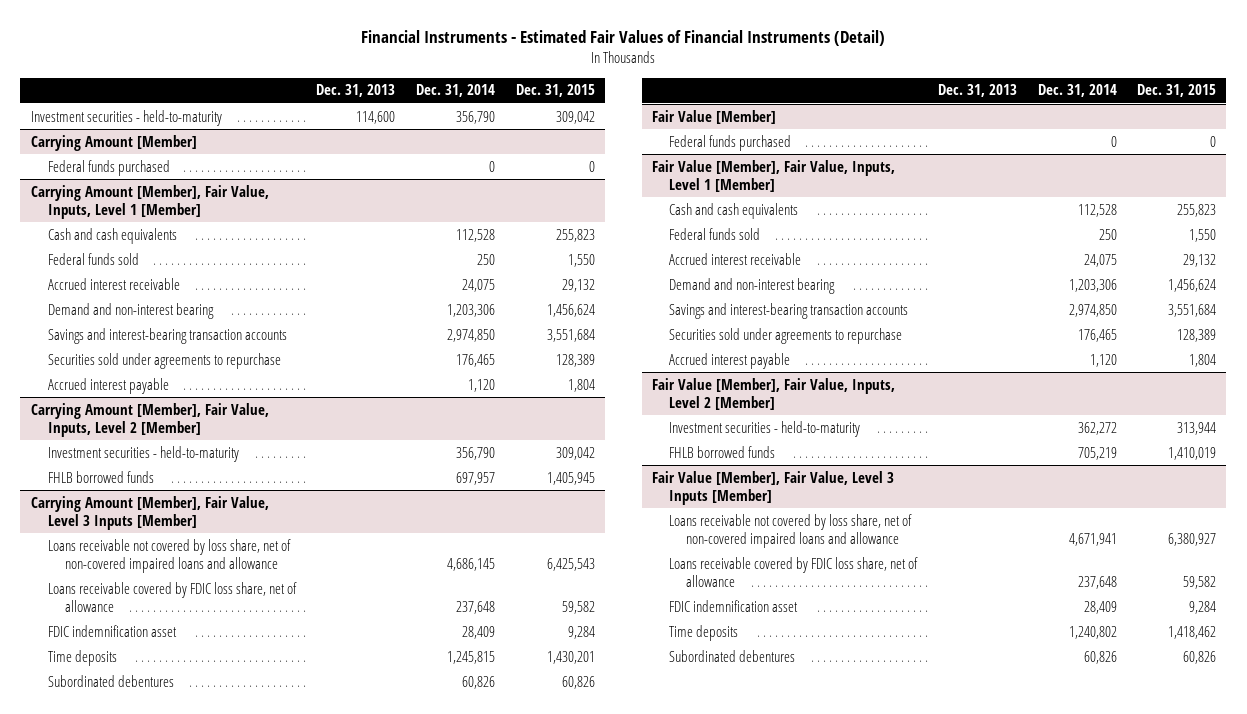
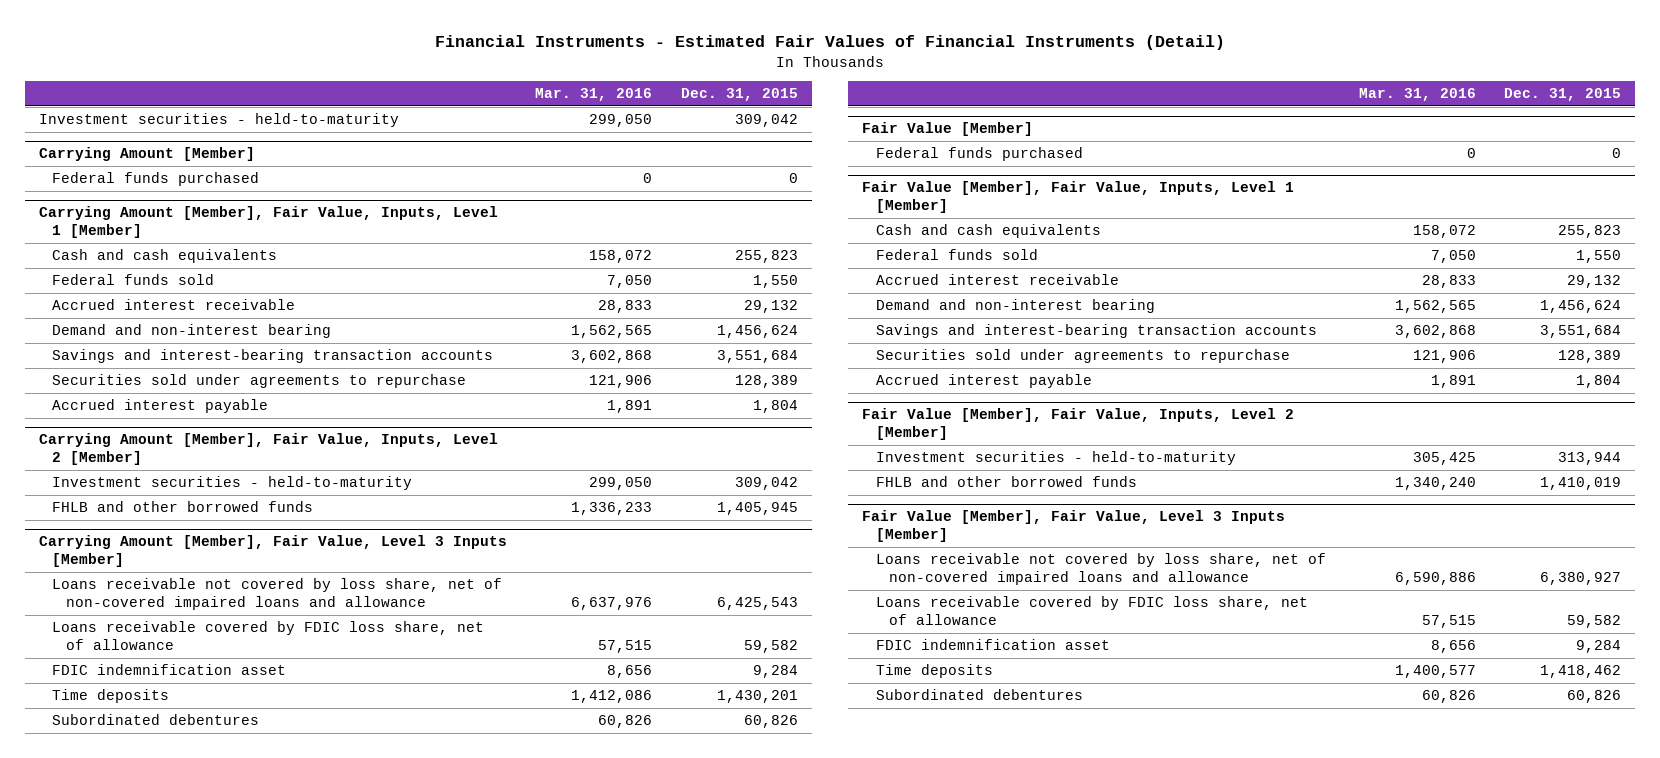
[316,84,396,98] Dec. 31, 2013 -> none
[415,84,495,98] Dec. 31, 2014 -> none
none -> [535,88,653,102] Mar. 31, 2016
[47,470,154,483] FHLB borrowed funds -> [52,501,314,513] FHLB and other borrowed funds
[669,445,776,458] FHLB borrowed funds -> [875,476,1137,488] FHLB and other borrowed funds

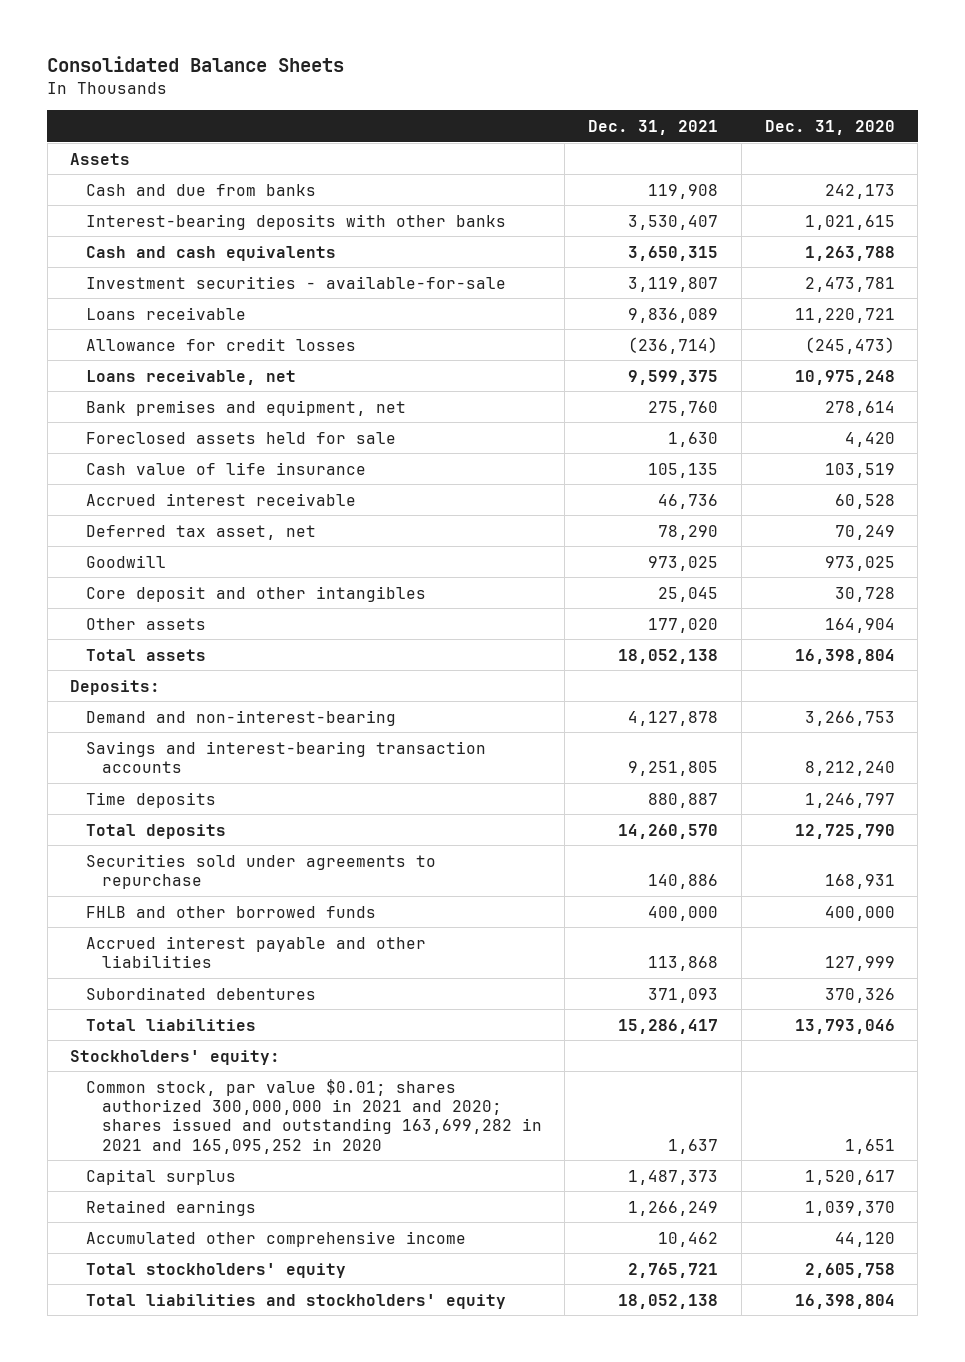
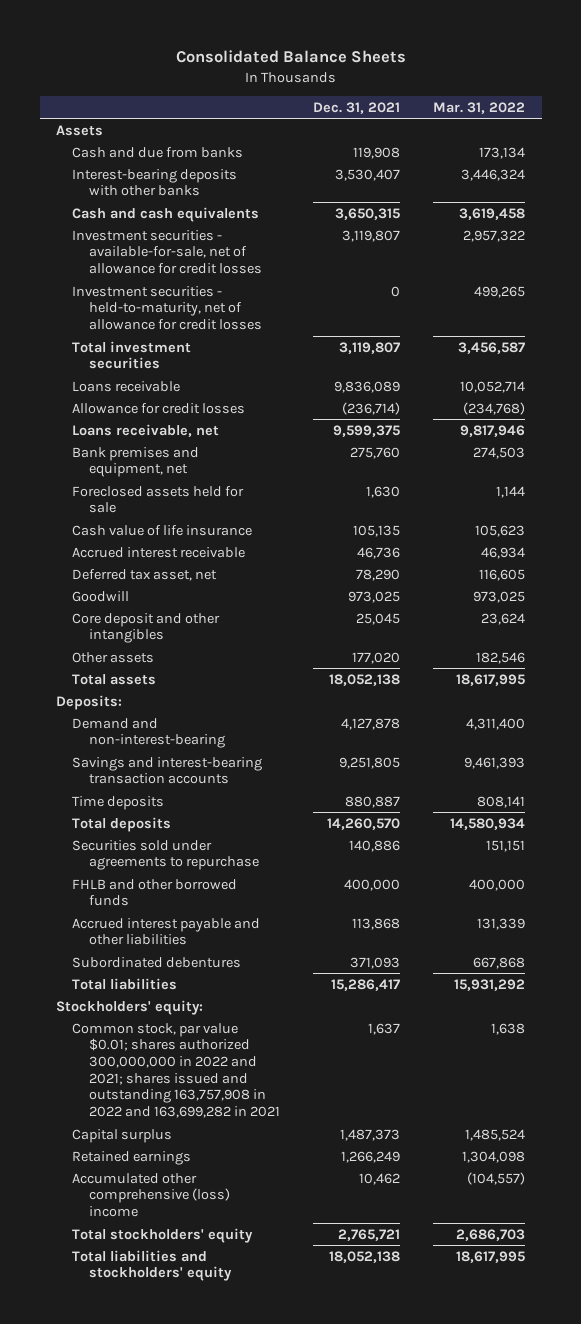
[764,119,895,135] Dec. 31, 2020 -> none
none -> [433,101,526,114] Mar. 31, 2022
[85,275,506,289] Investment securities - available-for-sale -> [72,229,262,275] Investment securities - available-for-sale, net of allowance for credit losses
none -> [72,285,262,331] Investment securities - held-to-maturity, net of allowance for credit losses
none -> [72,340,192,370] Total investment securities
[85,1078,542,1154] Common stock, par value $0.01; shares authorized 300,000,000 in 2021 and 2020; shares issued and outstanding 163,699,282 in 2021 and 165,095,252 in 2020 -> [72,1022,280,1119] Common stock, par value $0.01; shares authorized 300,000,000 in 2022 and 2021; shares issued and outstanding 163,757,908 in 2022 and 163,699,282 in 2021
[85,1230,466,1247] Accumulated other comprehensive income -> [72,1172,230,1218] Accumulated other comprehensive (loss) income

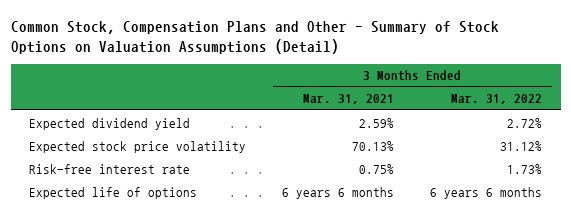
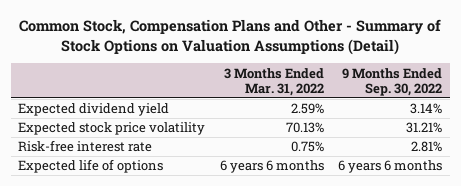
[303,94,395,105] Mar. 31, 2021 -> none
none -> [342,67,443,97] 9 Months Ended Sep. 30, 2022
[507,117,543,128] 2.72% -> [290,103,324,115] 2.59%
[500,140,543,151] 31.12% -> [285,122,324,134] 70.13%
[507,163,543,174] 1.73% -> [290,141,324,153] 0.75%

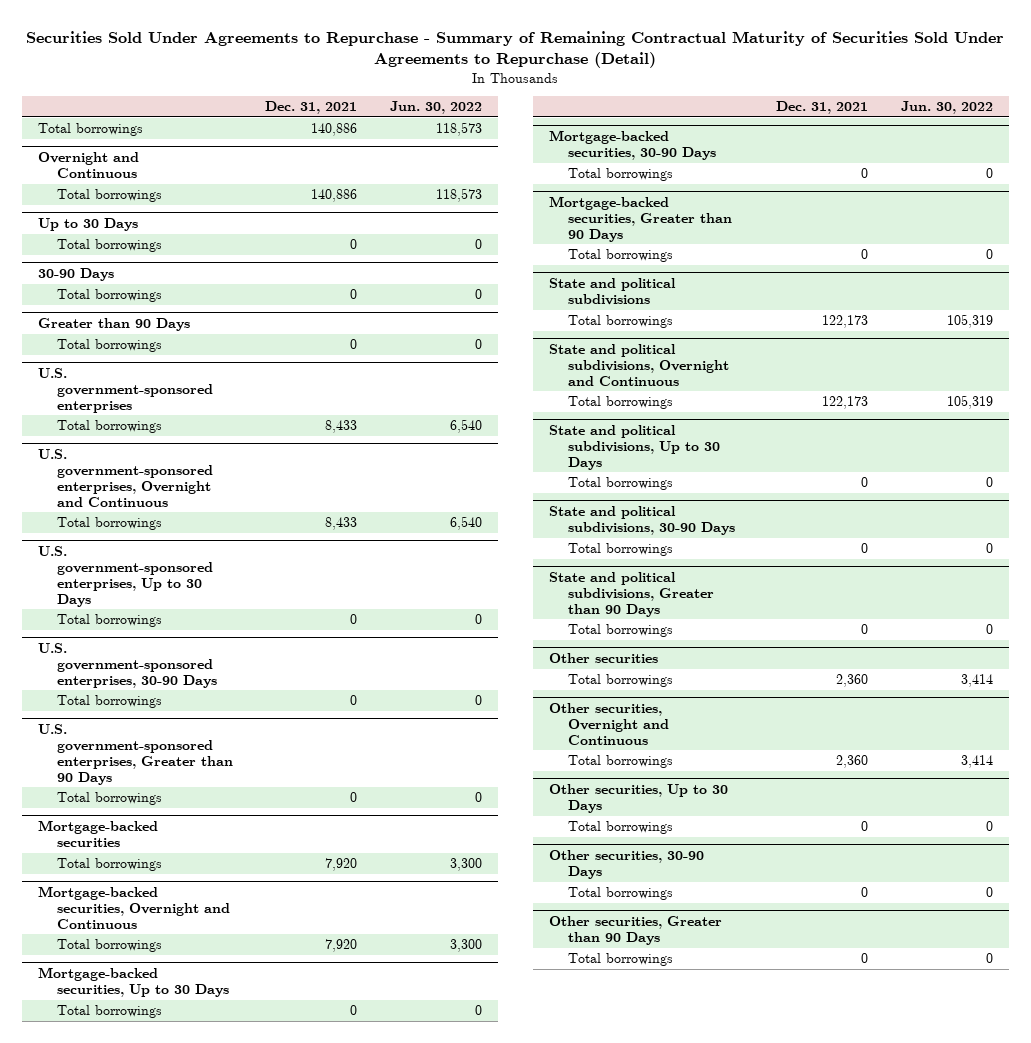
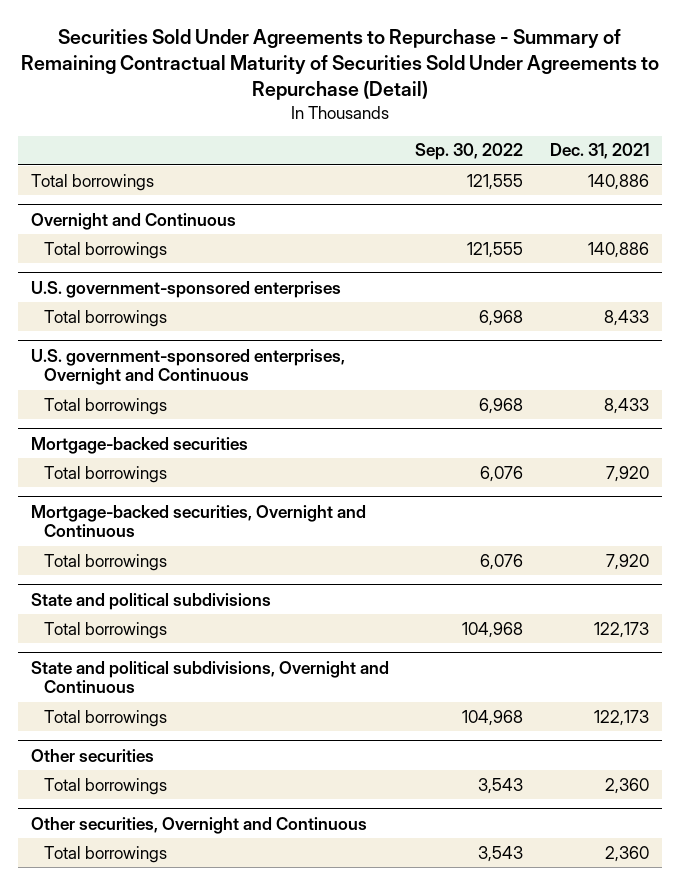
[389,101,482,115] Jun. 30, 2022 -> none
none -> [415,143,524,161] Sep. 30, 2022
[37,218,138,232] Up to 30 Days -> none
[56,239,162,253] Total borrowings -> none
[37,268,114,282] 30-90 Days -> none
[56,289,162,303] Total borrowings -> none
[37,318,190,332] Greater than 90 Days -> none
[56,339,162,353] Total borrowings -> none
[37,546,213,607] U.S. government-sponsored enterprises, Up to 30 Days -> none
[56,614,162,628] Total borrowings -> none
[37,643,217,688] U.S. government-sponsored enterprises, 30-90 Days -> none
[56,695,162,709] Total borrowings -> none
[37,724,233,785] U.S. government-sponsored enterprises, Greater than 90 Days -> none
[56,792,162,806] Total borrowings -> none
[37,967,229,997] Mortgage-backed securities, Up to 30 Days -> none
[56,1005,162,1019] Total borrowings -> none
[548,130,716,160] Mortgage-backed securities, 30-90 Days -> none
[567,168,673,182] Total borrowings -> none
[548,196,732,242] Mortgage-backed securities, Greater than 90 Days -> none
[567,249,673,263] Total borrowings -> none
[548,425,720,470] State and political subdivisions, Up to 30 Days -> none
[567,477,673,491] Total borrowings -> none
[548,506,735,535] State and political subdivisions, 30-90 Days -> none
[567,543,673,557] Total borrowings -> none
[548,572,714,617] State and political subdivisions, Greater than 90 Days -> none
[567,624,673,638] Total borrowings -> none
[548,784,728,813] Other securities, Up to 30 Days -> none
[567,821,673,835] Total borrowings -> none
[548,850,704,879] Other securities, 30-90 Days -> none
[567,887,673,901] Total borrowings -> none
[548,916,722,945] Other securities, Greater than 90 Days -> none
[567,953,673,967] Total borrowings -> none

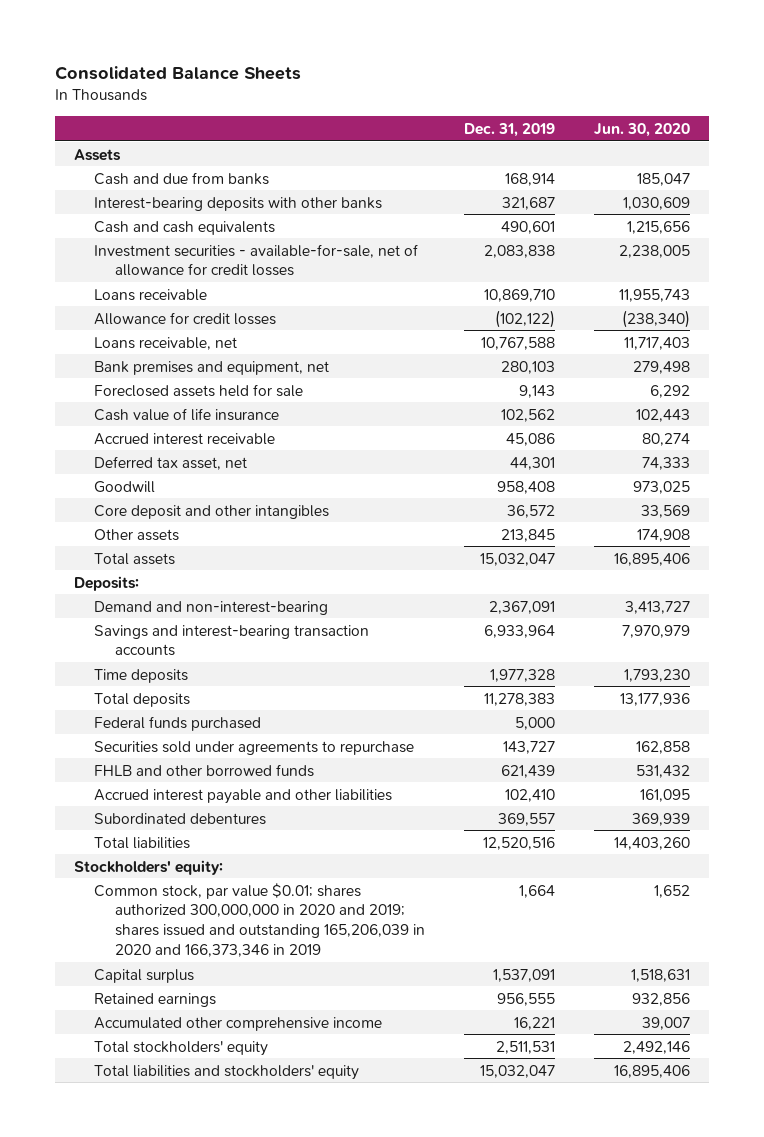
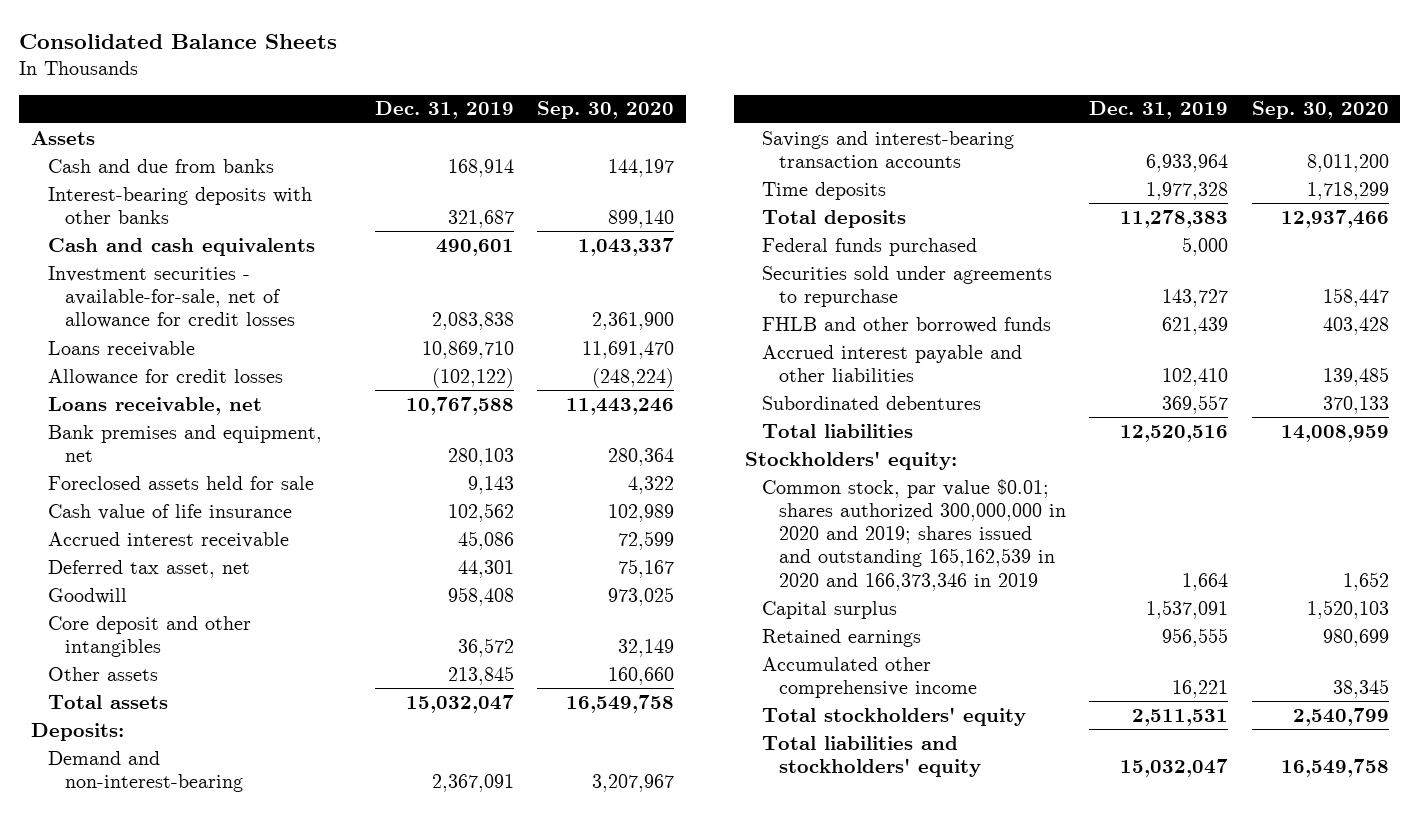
[593,122,690,137] Jun. 30, 2020 -> none
none -> [537,101,675,120] Sep. 30, 2020
[94,882,425,957] Common stock, par value $0.01; shares authorized 300,000,000 in 2020 and 2019; shares issued and outstanding 165,206,039 in 2020 and 166,373,346 in 2019 -> [762,478,1066,591] Common stock, par value $0.01; shares authorized 300,000,000 in 2020 and 2019; shares issued and outstanding 165,162,539 in 2020 and 166,373,346 in 2019

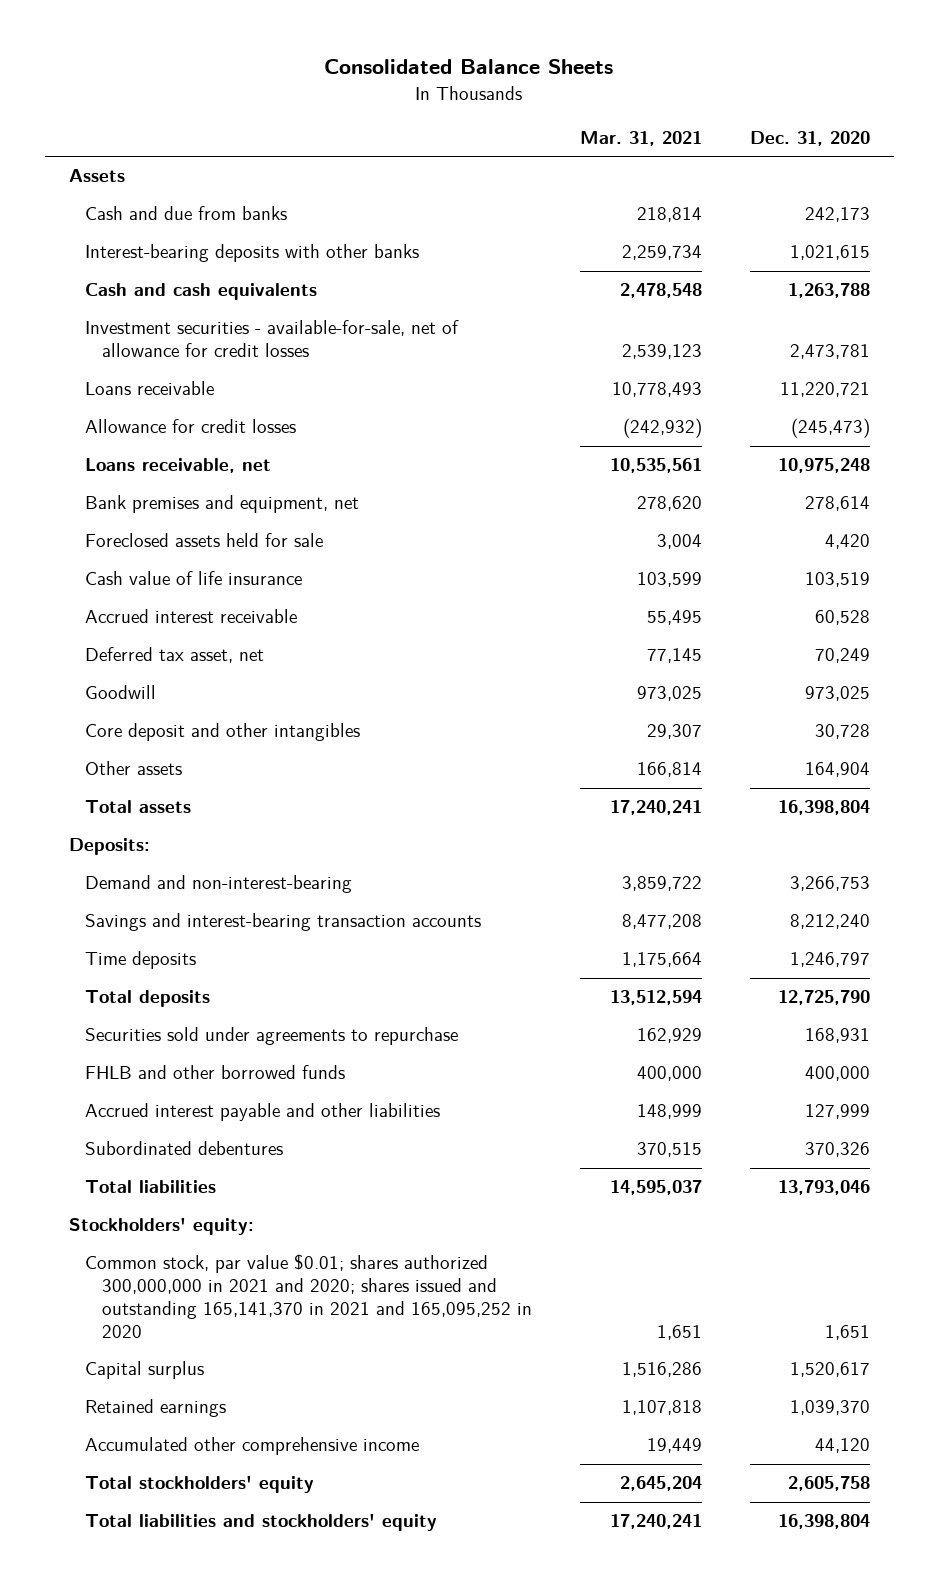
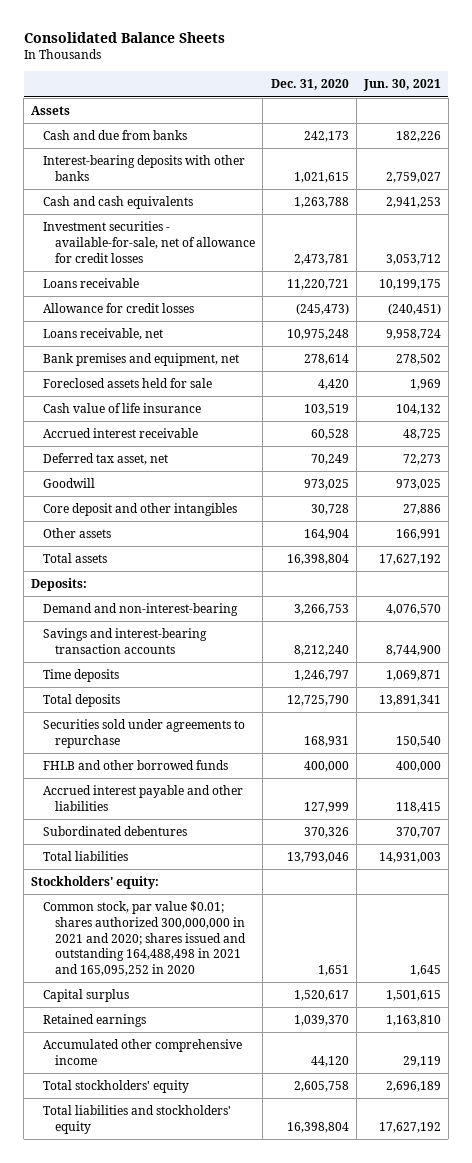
[579,131,702,147] Mar. 31, 2021 -> none
none -> [362,79,441,92] Jun. 30, 2021
[85,1254,532,1339] Common stock, par value $0.01; shares authorized 300,000,000 in 2021 and 2020; shares issued and outstanding 165,141,370 in 2021 and 165,095,252 in 2020 -> [43,901,247,977] Common stock, par value $0.01; shares authorized 300,000,000 in 2021 and 2020; shares issued and outstanding 164,488,498 in 2021 and 165,095,252 in 2020

